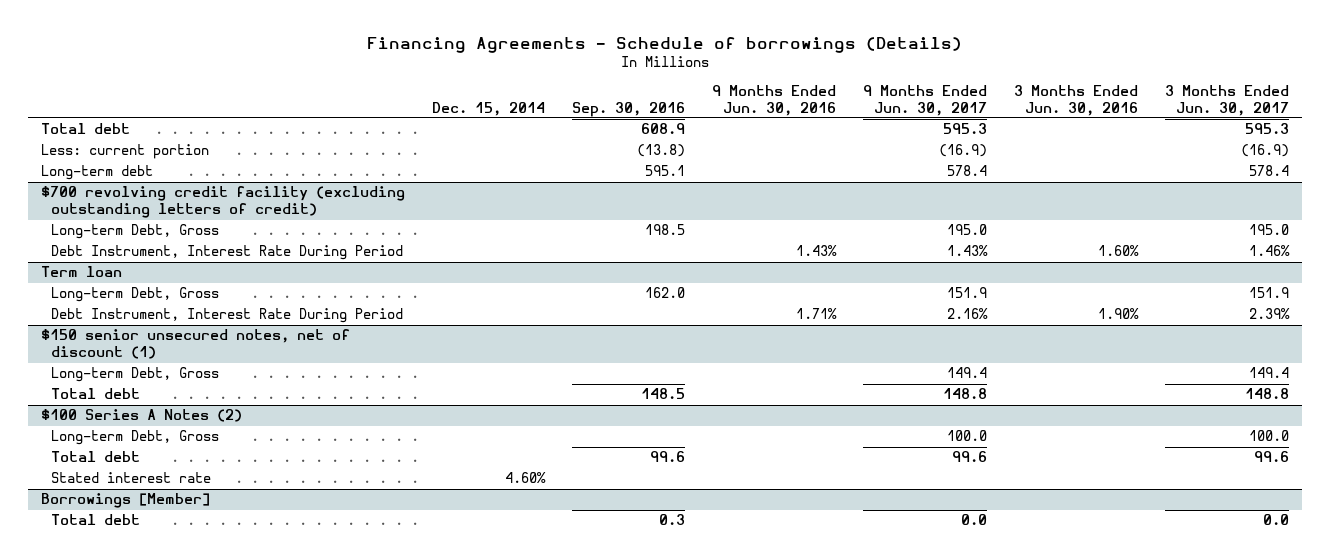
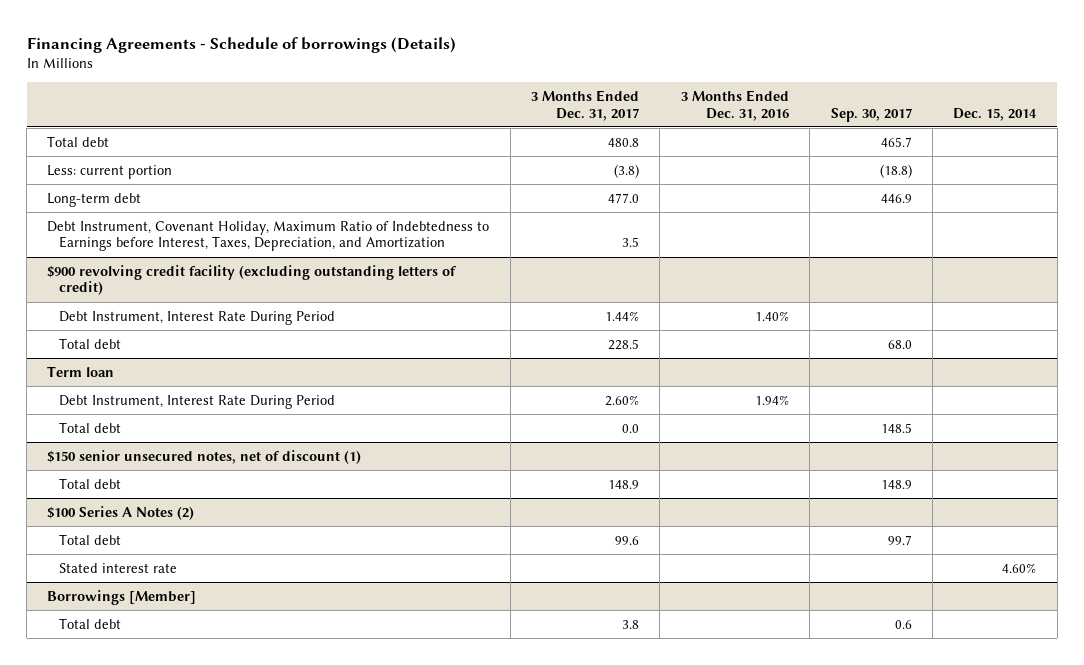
[572,101,686,117] Sep. 30, 2016 -> none
[712,84,837,116] 9 Months Ended Jun. 30, 2016 -> none
[863,84,988,116] 9 Months Ended Jun. 30, 2017 -> none
[1013,84,1138,116] 3 Months Ended Jun. 30, 2016 -> none
[1164,84,1289,116] 3 Months Ended Jun. 30, 2017 -> none
none -> [531,89,640,121] 3 Months Ended Dec. 31, 2017
none -> [680,89,789,121] 3 Months Ended Dec. 31, 2016
none -> [830,107,912,122] Sep. 30, 2017
[51,224,220,240] Long-term Debt, Gross -> none
none -> [47,220,490,252] Debt Instrument, Covenant Holiday, Maximum Ratio of Indebtedness to Earnings before Interest, Taxes, Depreciation, and Amortization
[41,186,406,219] $700 revolving credit facility (excluding outstanding letters of credit) -> [47,264,458,296] $900 revolving credit facility (excluding outstanding letters of credit)
none -> [58,337,121,349] Total debt
[51,287,220,303] Long-term Debt, Gross -> none
none -> [58,421,121,433] Total debt
[51,367,220,383] Long-term Debt, Gross -> none
[51,430,220,446] Long-term Debt, Gross -> none

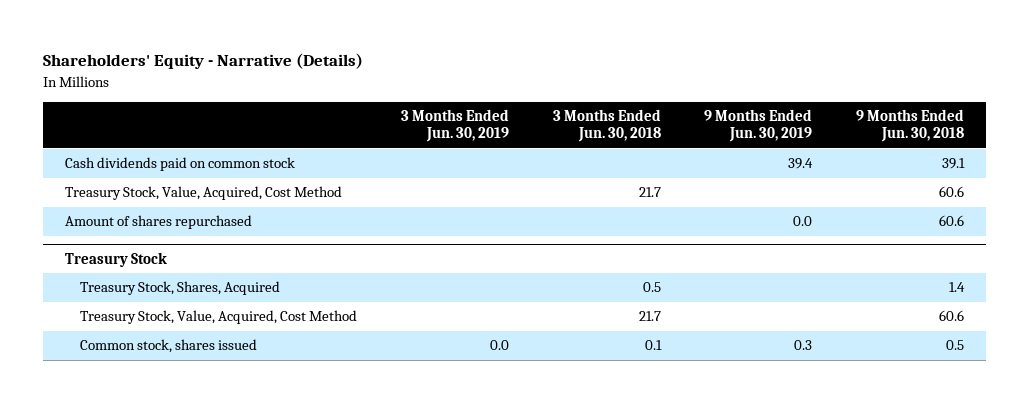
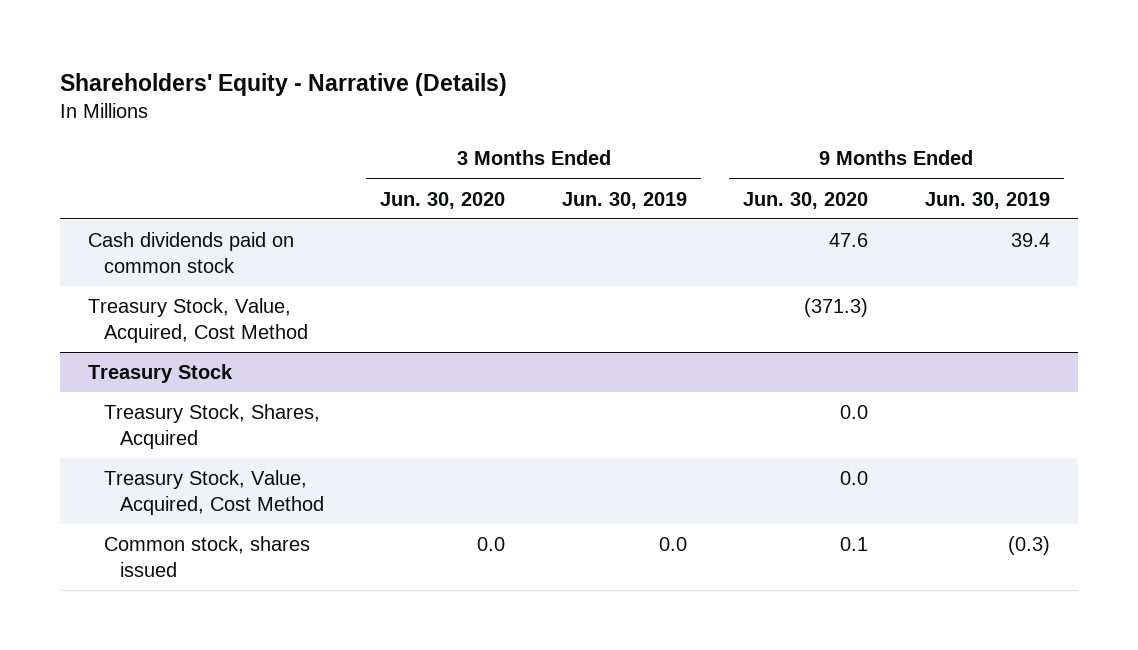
[552,109,661,143] 3 Months Ended Jun. 30, 2018 -> none
[856,109,965,143] 9 Months Ended Jun. 30, 2018 -> none
none -> [380,191,506,209] Jun. 30, 2020
none -> [743,191,869,209] Jun. 30, 2020
[65,215,253,230] Amount of shares repurchased -> none
[794,340,813,351] 0.3 -> [1007,536,1050,556] (0.3)

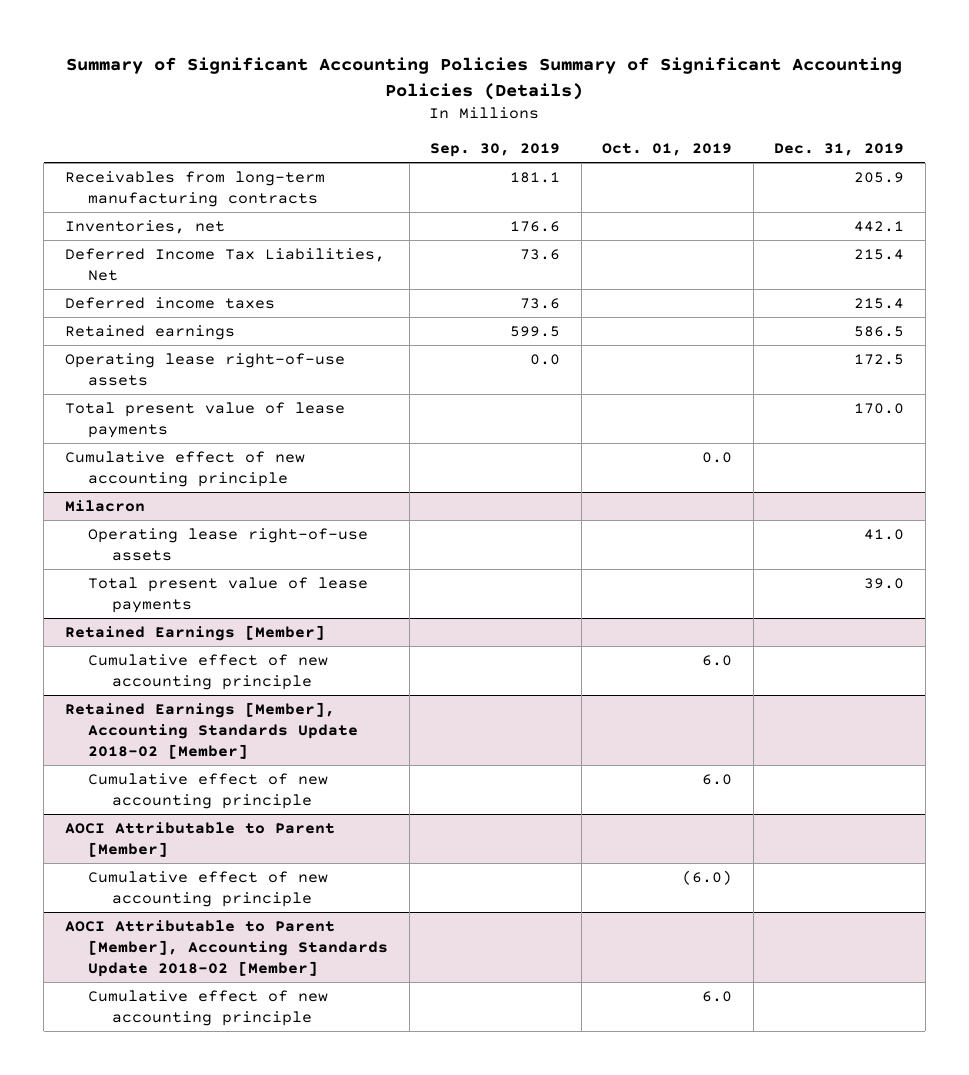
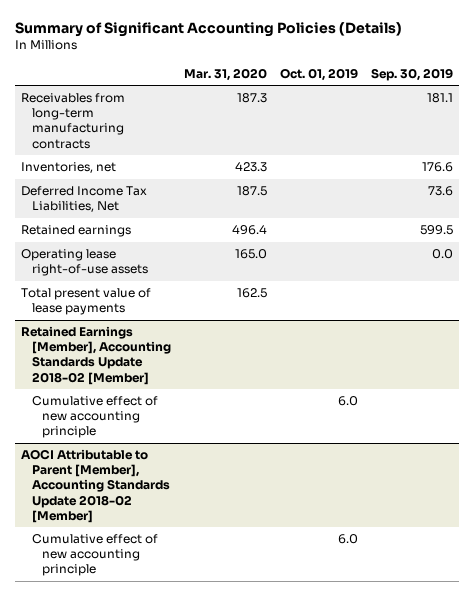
[66,56,903,100] Summary of Significant Accounting Policies Summary of Significant Accounting Policies (Details) -> [14,22,402,38] Summary of Significant Accounting Policies (Details)
[774,143,905,157] Dec. 31, 2019 -> none
none -> [183,67,267,81] Mar. 31, 2020
[64,296,275,309] Deferred income taxes -> none
[64,450,305,487] Cumulative effect of new accounting principle -> none
[64,499,145,512] Milacron -> none
[88,527,369,561] Operating lease right-of-use assets -> none
[88,576,369,613] Total present value of lease payments -> none
[64,624,325,641] Retained Earnings [Member] -> none
[88,653,329,690] Cumulative effect of new accounting principle -> none
[64,821,335,857] AOCI Attributable to Parent [Member] -> none
[88,870,329,907] Cumulative effect of new accounting principle -> none

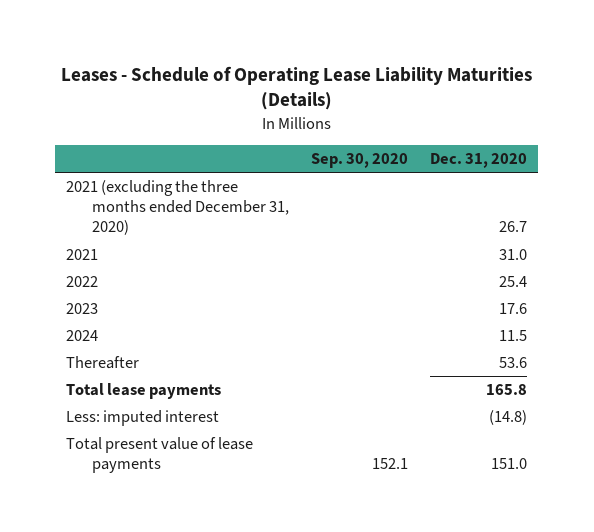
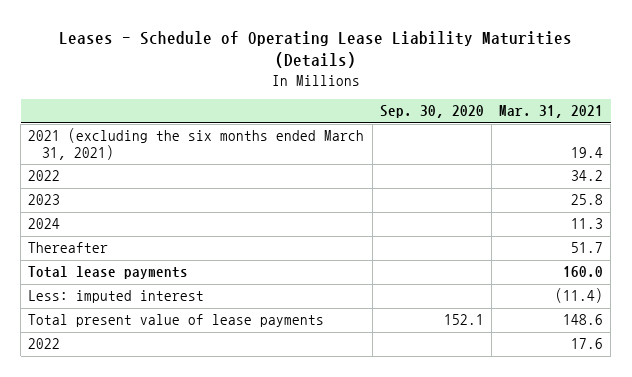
[430,153,528,169] Dec. 31, 2020 -> none
none -> [499,105,604,119] Mar. 31, 2021
[66,248,99,260] 2021 -> none
[66,179,289,236] 2021 (excluding the three months ended December 31, 2020) -> [28,128,365,160] 2021 (excluding the six months ended March 31, 2021)
none -> [28,338,61,350] 2022

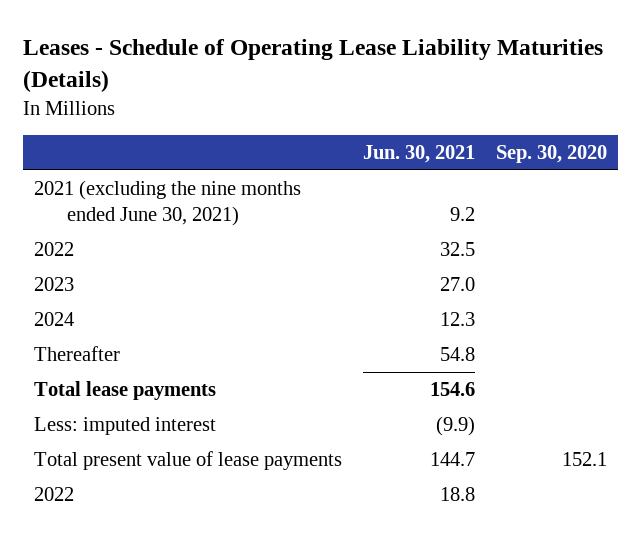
[499,105,604,119] Mar. 31, 2021 -> none
none -> [363,145,476,164] Jun. 30, 2021
[28,128,365,160] 2021 (excluding the six months ended March 31, 2021) -> [34,180,302,226] 2021 (excluding the nine months ended June 30, 2021)

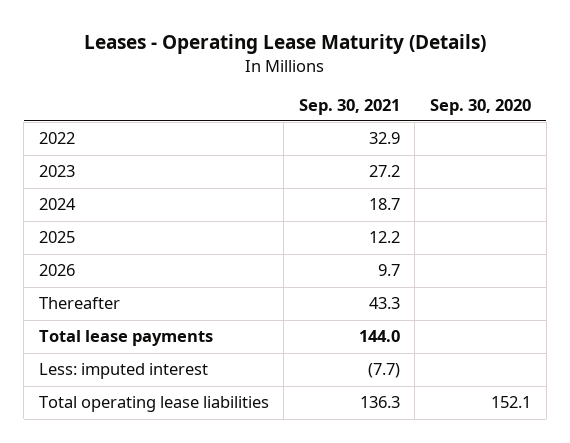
[23,39,604,92] Leases - Schedule of Operating Lease Liability Maturities (Details) -> [83,34,486,55] Leases - Operating Lease Maturity (Details)
[363,145,476,164] Jun. 30, 2021 -> none
none -> [298,98,400,115] Sep. 30, 2021
[34,180,302,226] 2021 (excluding the nine months ended June 30, 2021) -> none
none -> [38,231,75,244] 2025
none -> [38,264,75,277] 2026
[34,487,75,502] 2022 -> none
[34,451,343,471] Total present value of lease payments -> [38,396,269,413] Total operating lease liabilities

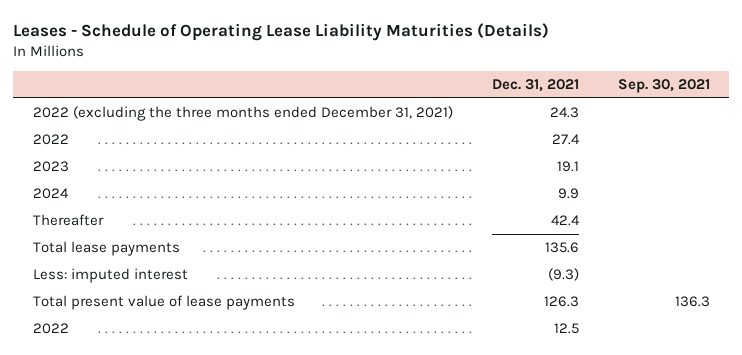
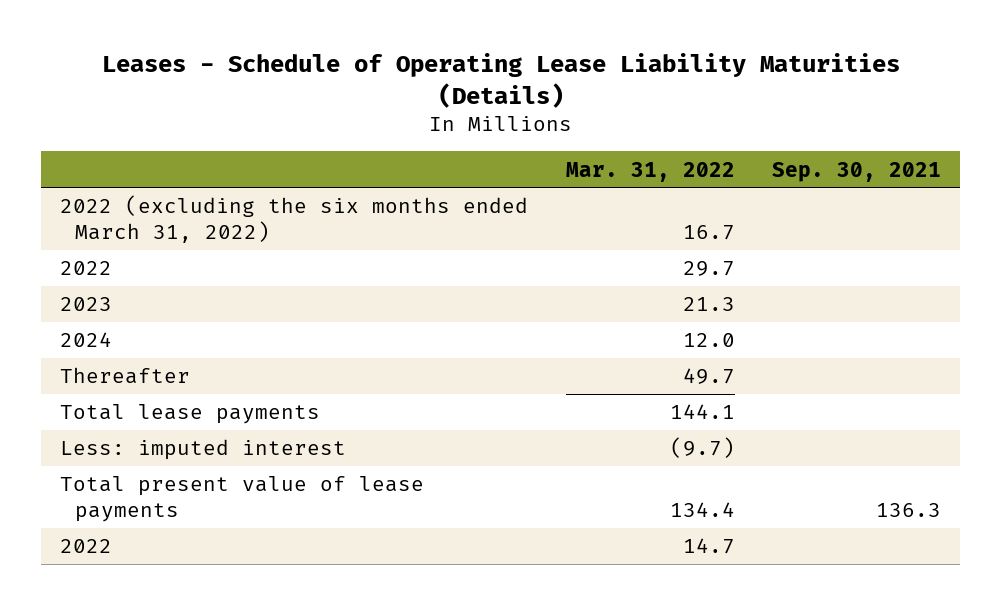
[491,79,579,93] Dec. 31, 2021 -> none
none -> [565,161,735,182] Mar. 31, 2022
[32,106,453,122] 2022 (excluding the three months ended December 31, 2021) -> [59,195,528,243] 2022 (excluding the six months ended March 31, 2022)

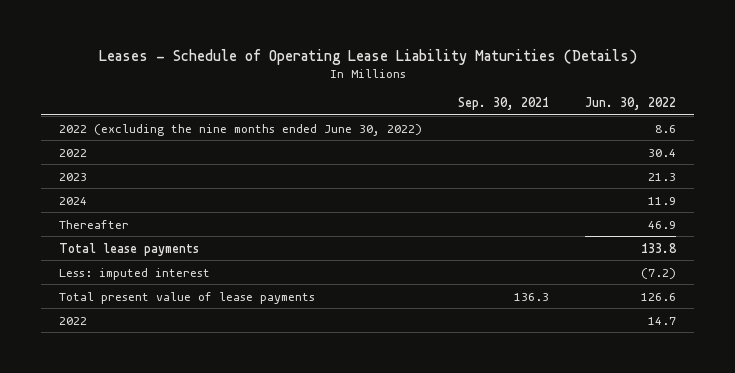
[565,161,735,182] Mar. 31, 2022 -> none
none -> [584,96,676,110] Jun. 30, 2022
[59,195,528,243] 2022 (excluding the six months ended March 31, 2022) -> [59,123,423,136] 2022 (excluding the nine months ended June 30, 2022)

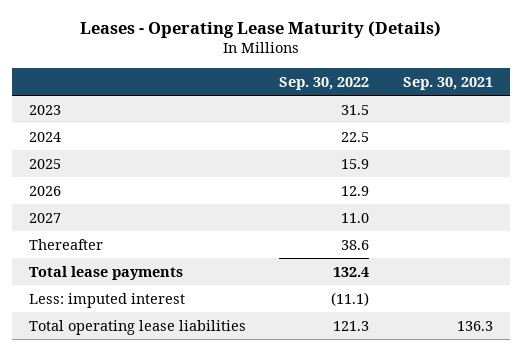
[98,48,637,65] Leases - Schedule of Operating Lease Liability Maturities (Details) -> [79,21,441,39] Leases - Operating Lease Maturity (Details)
[584,96,676,110] Jun. 30, 2022 -> none
none -> [279,76,370,90] Sep. 30, 2022
[59,123,423,136] 2022 (excluding the nine months ended June 30, 2022) -> none
[59,148,88,157] 2022 -> none
none -> [28,158,61,169] 2025
none -> [28,185,61,196] 2026
none -> [28,212,61,223] 2027
[59,316,88,325] 2022 -> none
[59,291,316,304] Total present value of lease payments -> [28,319,246,335] Total operating lease liabilities

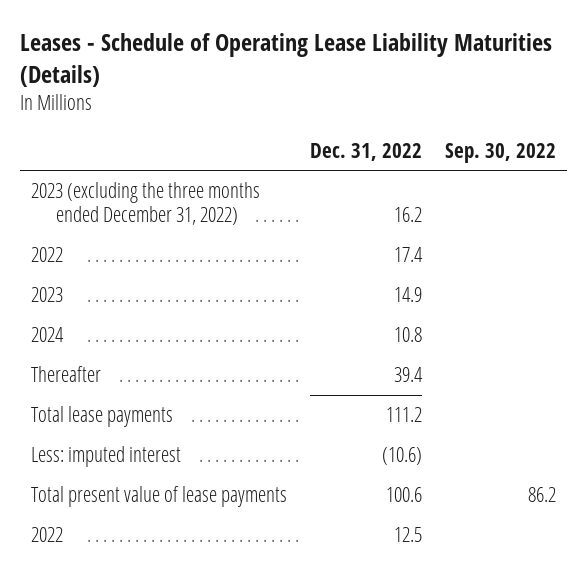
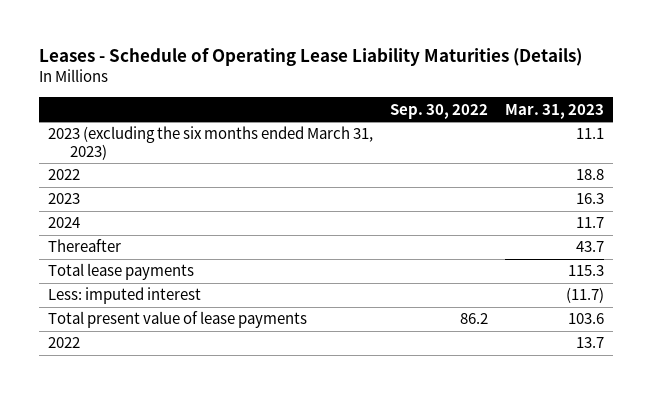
[310,142,423,161] Dec. 31, 2022 -> none
none -> [505,103,605,119] Mar. 31, 2023
[31,182,261,226] 2023 (excluding the three months ended December 31, 2022) -> [48,126,374,160] 2023 (excluding the six months ended March 31, 2023)

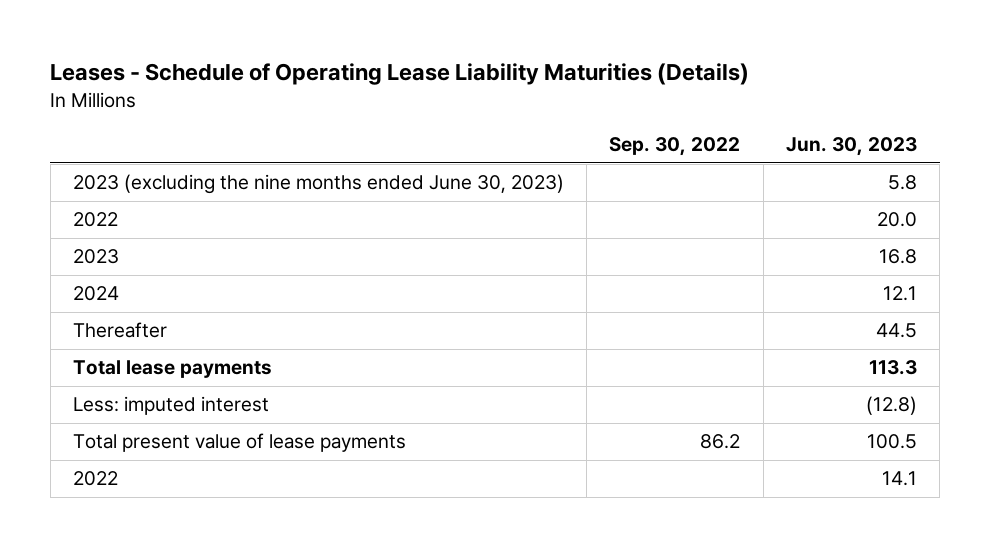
[505,103,605,119] Mar. 31, 2023 -> none
none -> [785,137,917,157] Jun. 30, 2023
[48,126,374,160] 2023 (excluding the six months ended March 31, 2023) -> [72,174,564,195] 2023 (excluding the nine months ended June 30, 2023)

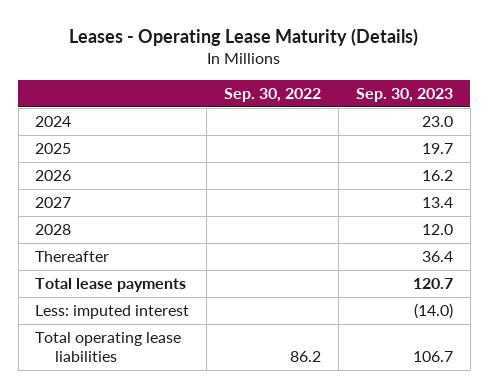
[50,63,750,86] Leases - Schedule of Operating Lease Liability Maturities (Details) -> [69,27,419,46] Leases - Operating Lease Maturity (Details)
[785,137,917,157] Jun. 30, 2023 -> none
none -> [355,88,453,103] Sep. 30, 2023
[72,174,564,195] 2023 (excluding the nine months ended June 30, 2023) -> none
[72,212,118,228] 2022 -> none
[72,249,119,265] 2023 -> none
none -> [35,143,72,155] 2025
none -> [35,170,72,182] 2026
none -> [35,197,72,209] 2027
none -> [35,224,72,236] 2028
[72,471,118,487] 2022 -> none
[72,433,406,453] Total present value of lease payments -> [35,332,182,363] Total operating lease liabilities

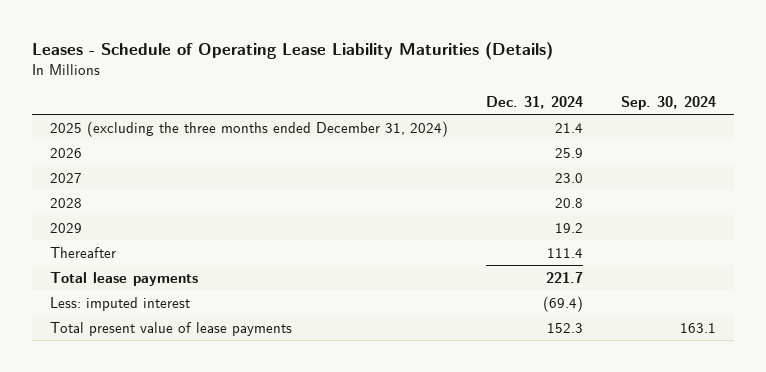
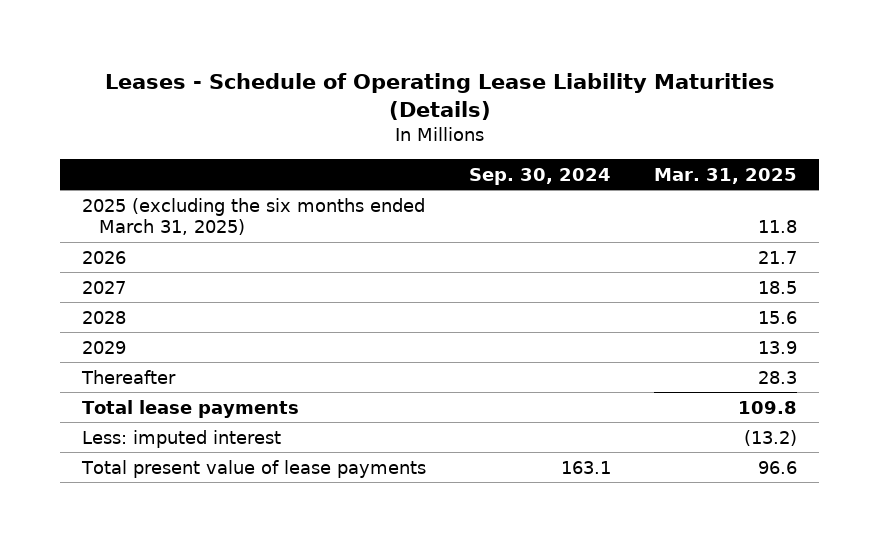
[486,96,584,110] Dec. 31, 2024 -> none
none -> [654,168,798,185] Mar. 31, 2025
[50,120,449,137] 2025 (excluding the three months ended December 31, 2024) -> [81,197,425,236] 2025 (excluding the six months ended March 31, 2025)

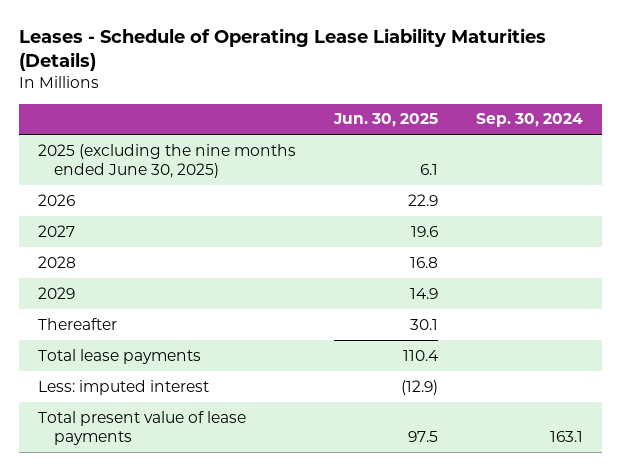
[654,168,798,185] Mar. 31, 2025 -> none
none -> [332,113,438,128] Jun. 30, 2025
[81,197,425,236] 2025 (excluding the six months ended March 31, 2025) -> [38,143,297,179] 2025 (excluding the nine months ended June 30, 2025)

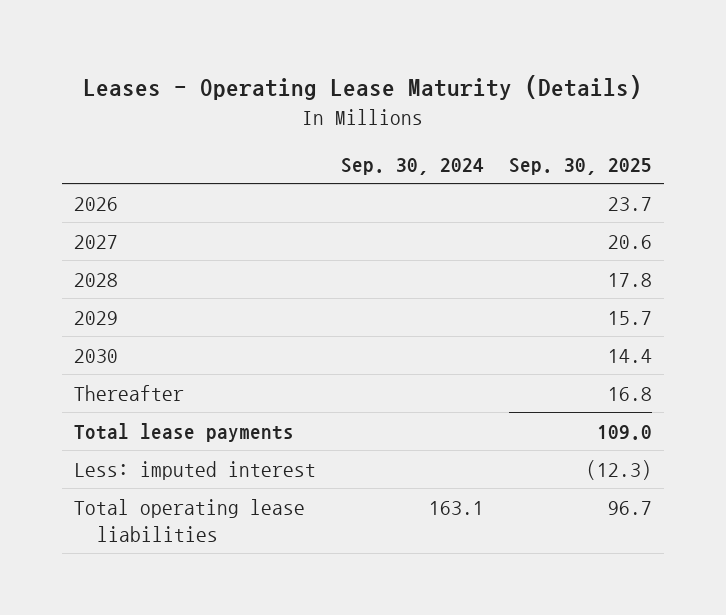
[19,28,547,72] Leases - Schedule of Operating Lease Liability Maturities (Details) -> [83,75,643,101] Leases - Operating Lease Maturity (Details)
[332,113,438,128] Jun. 30, 2025 -> none
none -> [508,157,652,175] Sep. 30, 2025
[38,143,297,179] 2025 (excluding the nine months ended June 30, 2025) -> none
none -> [74,348,119,363] 2030
[38,410,247,446] Total present value of lease payments -> [74,498,306,542] Total operating lease liabilities

